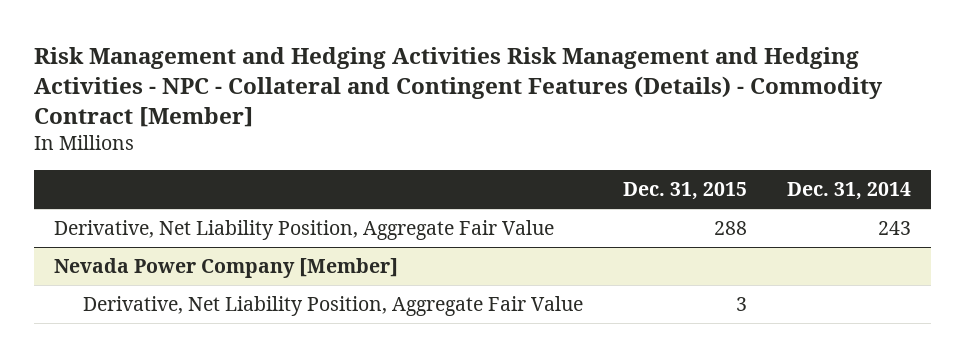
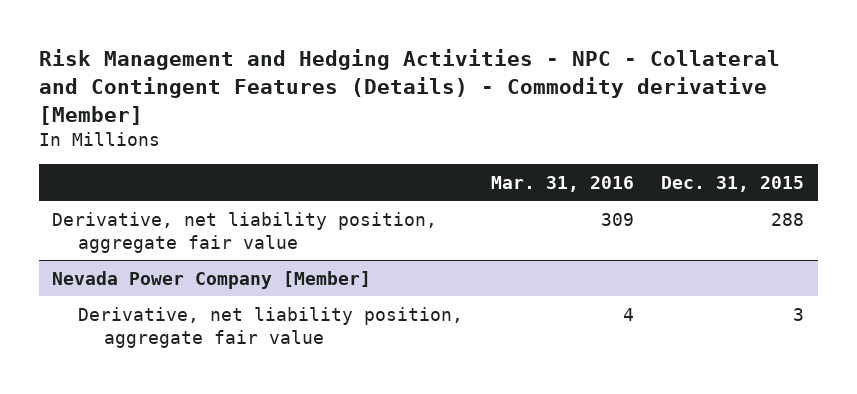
[33,46,883,128] Risk Management and Hedging Activities Risk Management and Hedging Activities - NPC - Collateral and Contingent Features (Details) - Commodity Contract [Member] -> [38,49,780,125] Risk Management and Hedging Activities - NPC - Collateral and Contingent Features (Details) - Commodity derivative [Member]
[786,181,911,200] Dec. 31, 2014 -> none
none -> [490,175,634,192] Mar. 31, 2016
[53,220,554,241] Derivative, Net Liability Position, Aggregate Fair Value -> [52,211,438,253] Derivative, net liability position, aggregate fair value
[83,296,584,317] Derivative, Net Liability Position, Aggregate Fair Value -> [78,306,464,348] Derivative, net liability position, aggregate fair value

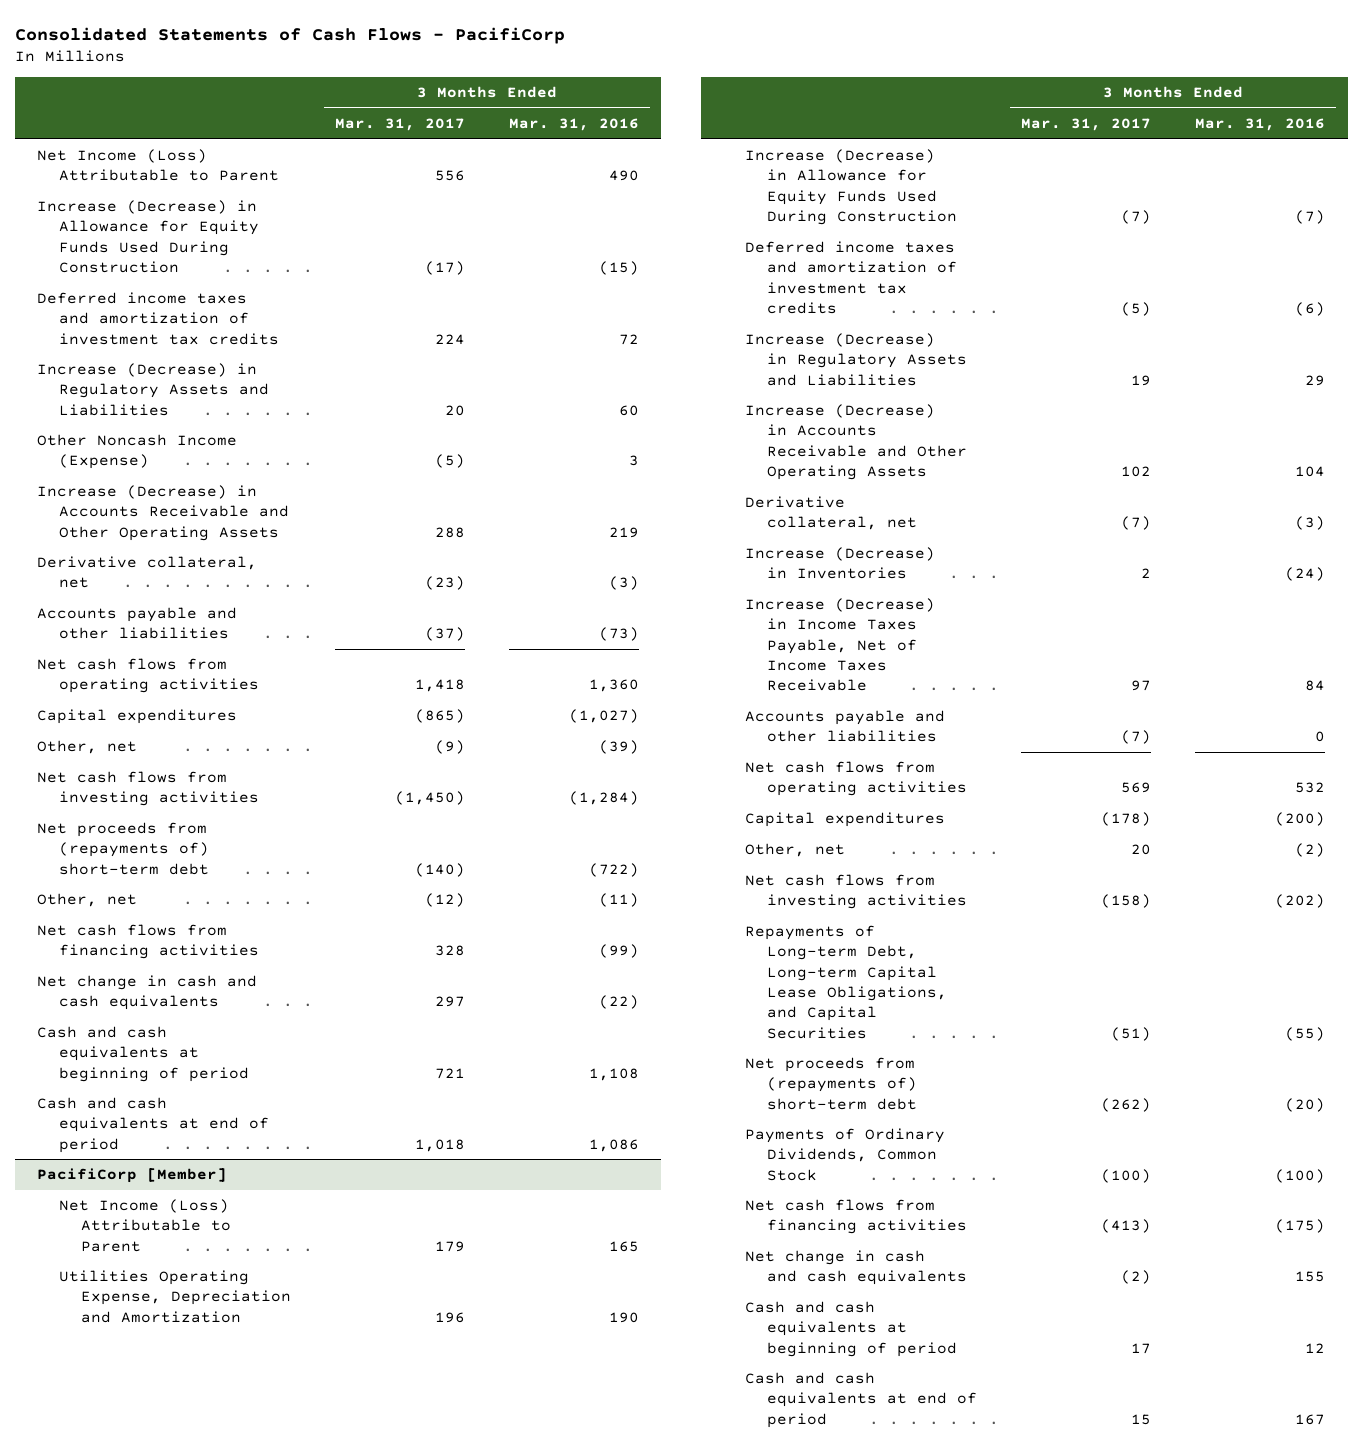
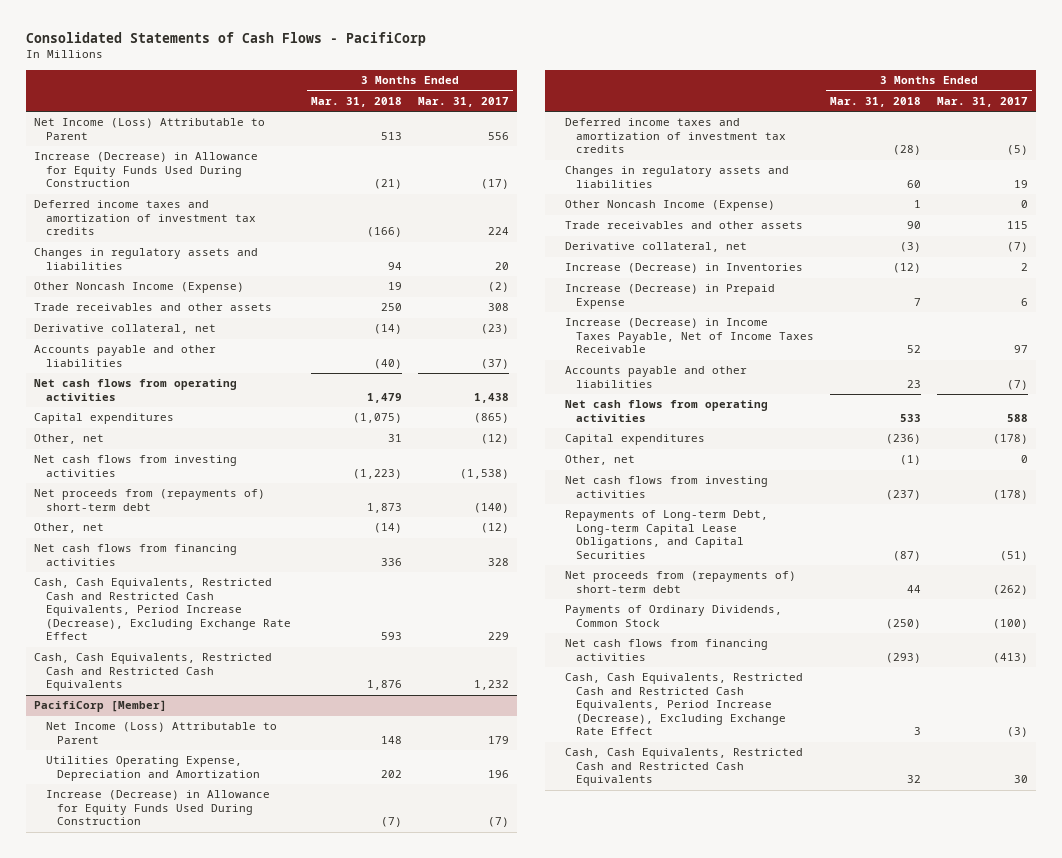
[509,118,640,132] Mar. 31, 2016 -> none
none -> [311,96,403,107] Mar. 31, 2018
[37,363,269,416] Increase (Decrease) in Regulatory Assets and Liabilities -> [34,248,259,270] Changes in regulatory assets and liabilities
[434,454,465,469] (5) -> [488,282,510,293] (2)
[37,485,289,541] Increase (Decrease) in Accounts Receivable and Other Operating Assets -> [34,303,273,312] Trade receivables and other assets
[434,526,465,538] 288 -> [488,303,510,312] 308
[414,679,465,693] 1,418 -> [474,392,510,403] 1,438
[434,740,465,755] (9) -> [481,434,510,445] (12)
[394,791,465,806] (1,450) -> [460,468,510,479] (1,538)
[37,975,258,1011] Net change in cash and cash equivalents -> none
[37,1026,249,1082] Cash and cash equivalents at beginning of period -> none
[37,1097,269,1153] Cash and cash equivalents at end of period -> none
none -> [34,578,291,641] Cash, Cash Equivalents, Restricted Cash and Restricted Cash Equivalents, Period Increase (Decrease), Excluding Exchange Rate Effect
none -> [34,653,273,692] Cash, Cash Equivalents, Restricted Cash and Restricted Cash Equivalents
[745,333,967,386] Increase (Decrease) in Regulatory Assets and Liabilities -> [564,166,789,188] Changes in regulatory assets and liabilities
none -> [564,200,775,212] Other Noncash Income (Expense)
[745,404,967,481] Increase (Decrease) in Accounts Receivable and Other Operating Assets -> [564,221,803,230] Trade receivables and other assets
[1121,466,1152,478] 102 -> [1007,221,1029,230] 115
none -> [564,284,775,309] Increase (Decrease) in Prepaid Expense
[1121,782,1152,794] 569 -> [1007,413,1029,422] 588
[1131,844,1152,856] 20 -> [1021,455,1029,464] 0
[1101,894,1152,909] (158) -> [993,489,1029,500] (178)
[745,1250,967,1286] Net change in cash and cash equivalents -> none
[745,1301,957,1357] Cash and cash equivalents at beginning of period -> none
[745,1372,977,1428] Cash and cash equivalents at end of period -> none
none -> [564,673,803,736] Cash, Cash Equivalents, Restricted Cash and Restricted Cash Equivalents, Period Increase (Decrease), Excluding Exchange Rate Effect
none -> [564,748,803,787] Cash, Cash Equivalents, Restricted Cash and Restricted Cash Equivalents

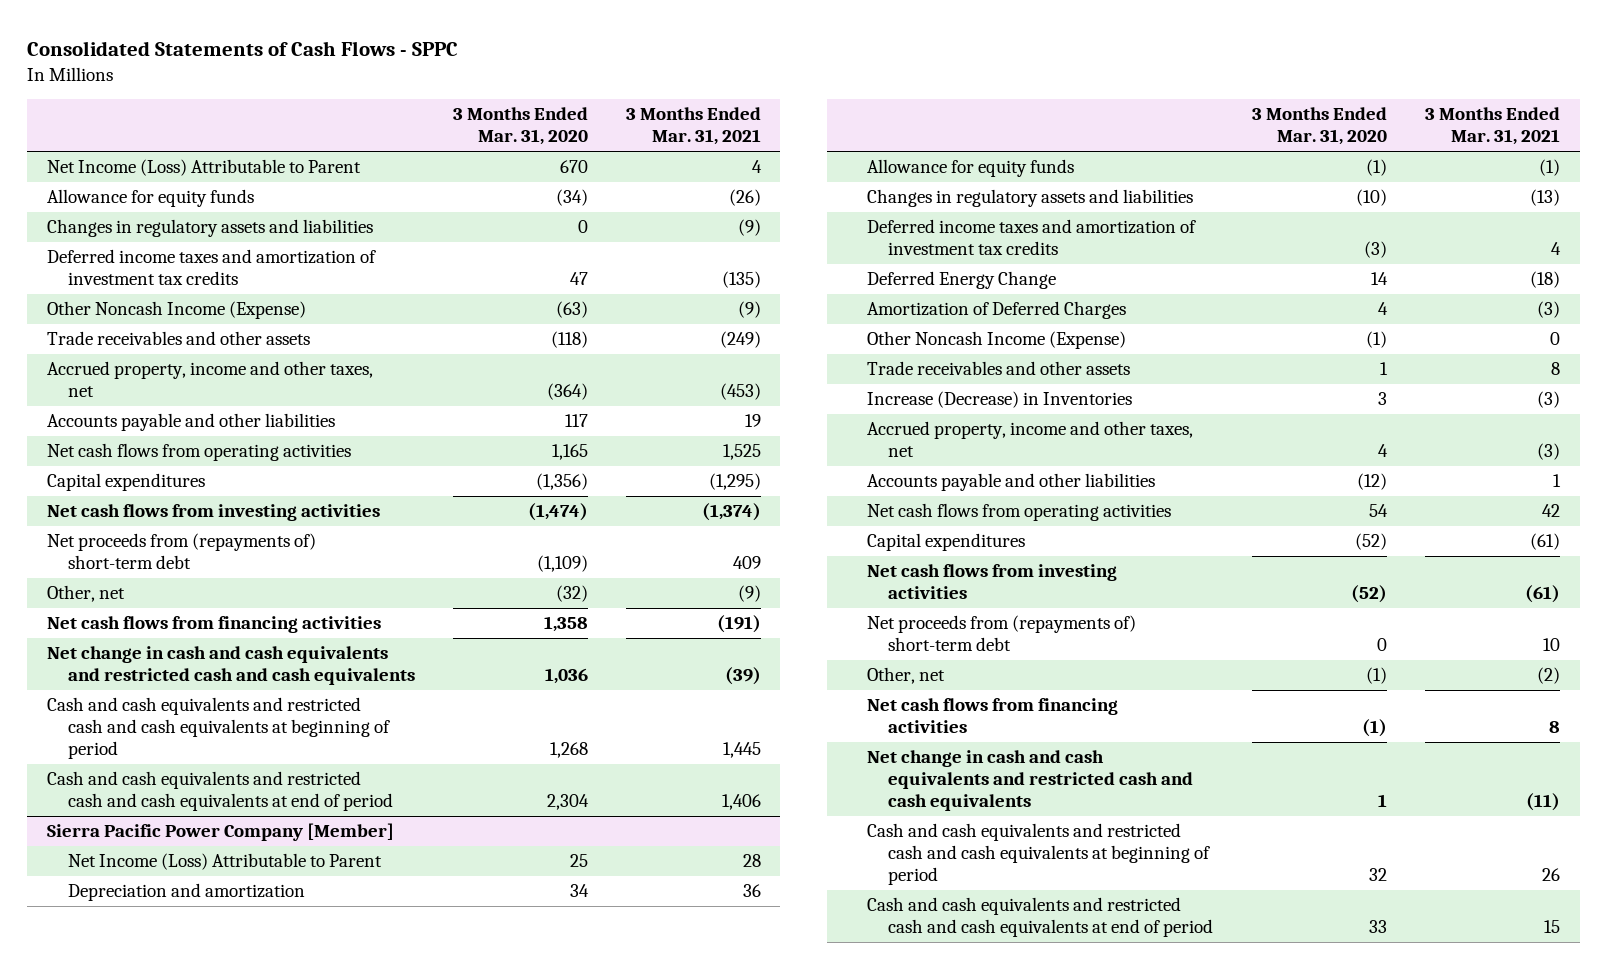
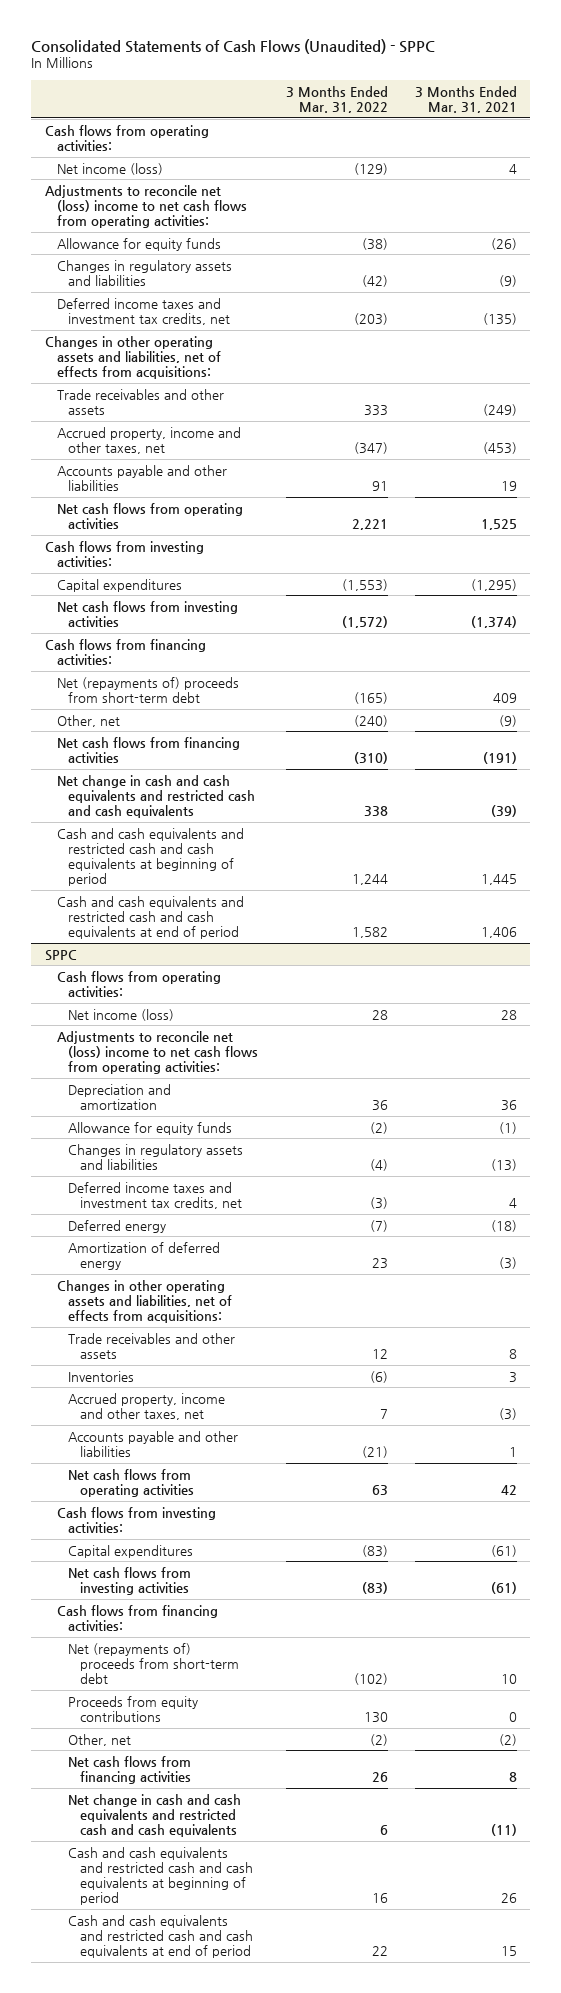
[27,41,459,57] Consolidated Statements of Cash Flows - SPPC -> [31,38,436,54] Consolidated Statements of Cash Flows (Unaudited) - SPPC
[453,107,589,146] 3 Months Ended Mar. 31, 2020 -> none
none -> [285,85,388,113] 3 Months Ended Mar. 31, 2022
none -> [44,124,209,151] Cash flows from operating activities:
[46,159,361,177] Net Income (Loss) Attributable to Parent -> [56,162,163,175] Net income (loss)
none -> [44,184,247,229] Adjustments to reconcile net (loss) income to net cash flows from operating activities:
[46,301,306,320] Other Noncash Income (Expense) -> none
[46,249,376,286] Deferred income taxes and amortization of investment tax credits -> [56,297,231,325] Deferred income taxes and investment tax credits, net
none -> [44,335,221,380] Changes in other operating assets and liabilities, net of effects from acquisitions:
none -> [44,540,204,567] Cash flows from investing activities:
none -> [44,638,206,665] Cash flows from financing activities:
[46,533,316,570] Net proceeds from (repayments of) short-term debt -> [56,676,239,703] Net (repayments of) proceeds from short-term debt
[46,823,394,842] Sierra Pacific Power Company [Member] -> [44,949,77,961] SPPC
none -> [56,970,221,997] Cash flows from operating activities:
[67,853,382,871] Net Income (Loss) Attributable to Parent -> [68,1008,175,1021] Net income (loss)
none -> [56,1030,259,1075] Adjustments to reconcile net (loss) income to net cash flows from operating activities:
[866,331,1126,350] Other Noncash Income (Expense) -> none
[866,219,1196,256] Deferred income taxes and amortization of investment tax credits -> [68,1181,243,1209] Deferred income taxes and investment tax credits, net
[866,271,1056,290] Deferred Energy Change -> [68,1219,167,1233] Deferred energy
[866,301,1126,320] Amortization of Deferred Charges -> [68,1241,221,1270] Amortization of deferred energy
none -> [56,1279,233,1324] Changes in other operating assets and liabilities, net of effects from acquisitions:
[866,391,1132,409] Increase (Decrease) in Inventories -> [68,1370,135,1382] Inventories
[1537,391,1561,409] (3) -> [508,1371,517,1383] 3
none -> [56,1506,216,1533] Cash flows from investing activities:
none -> [56,1604,218,1631] Cash flows from financing activities:
[866,615,1136,652] Net proceeds from (repayments of) short-term debt -> [68,1642,240,1685] Net (repayments of) proceeds from short-term debt
none -> [68,1695,199,1722] Proceeds from equity contributions

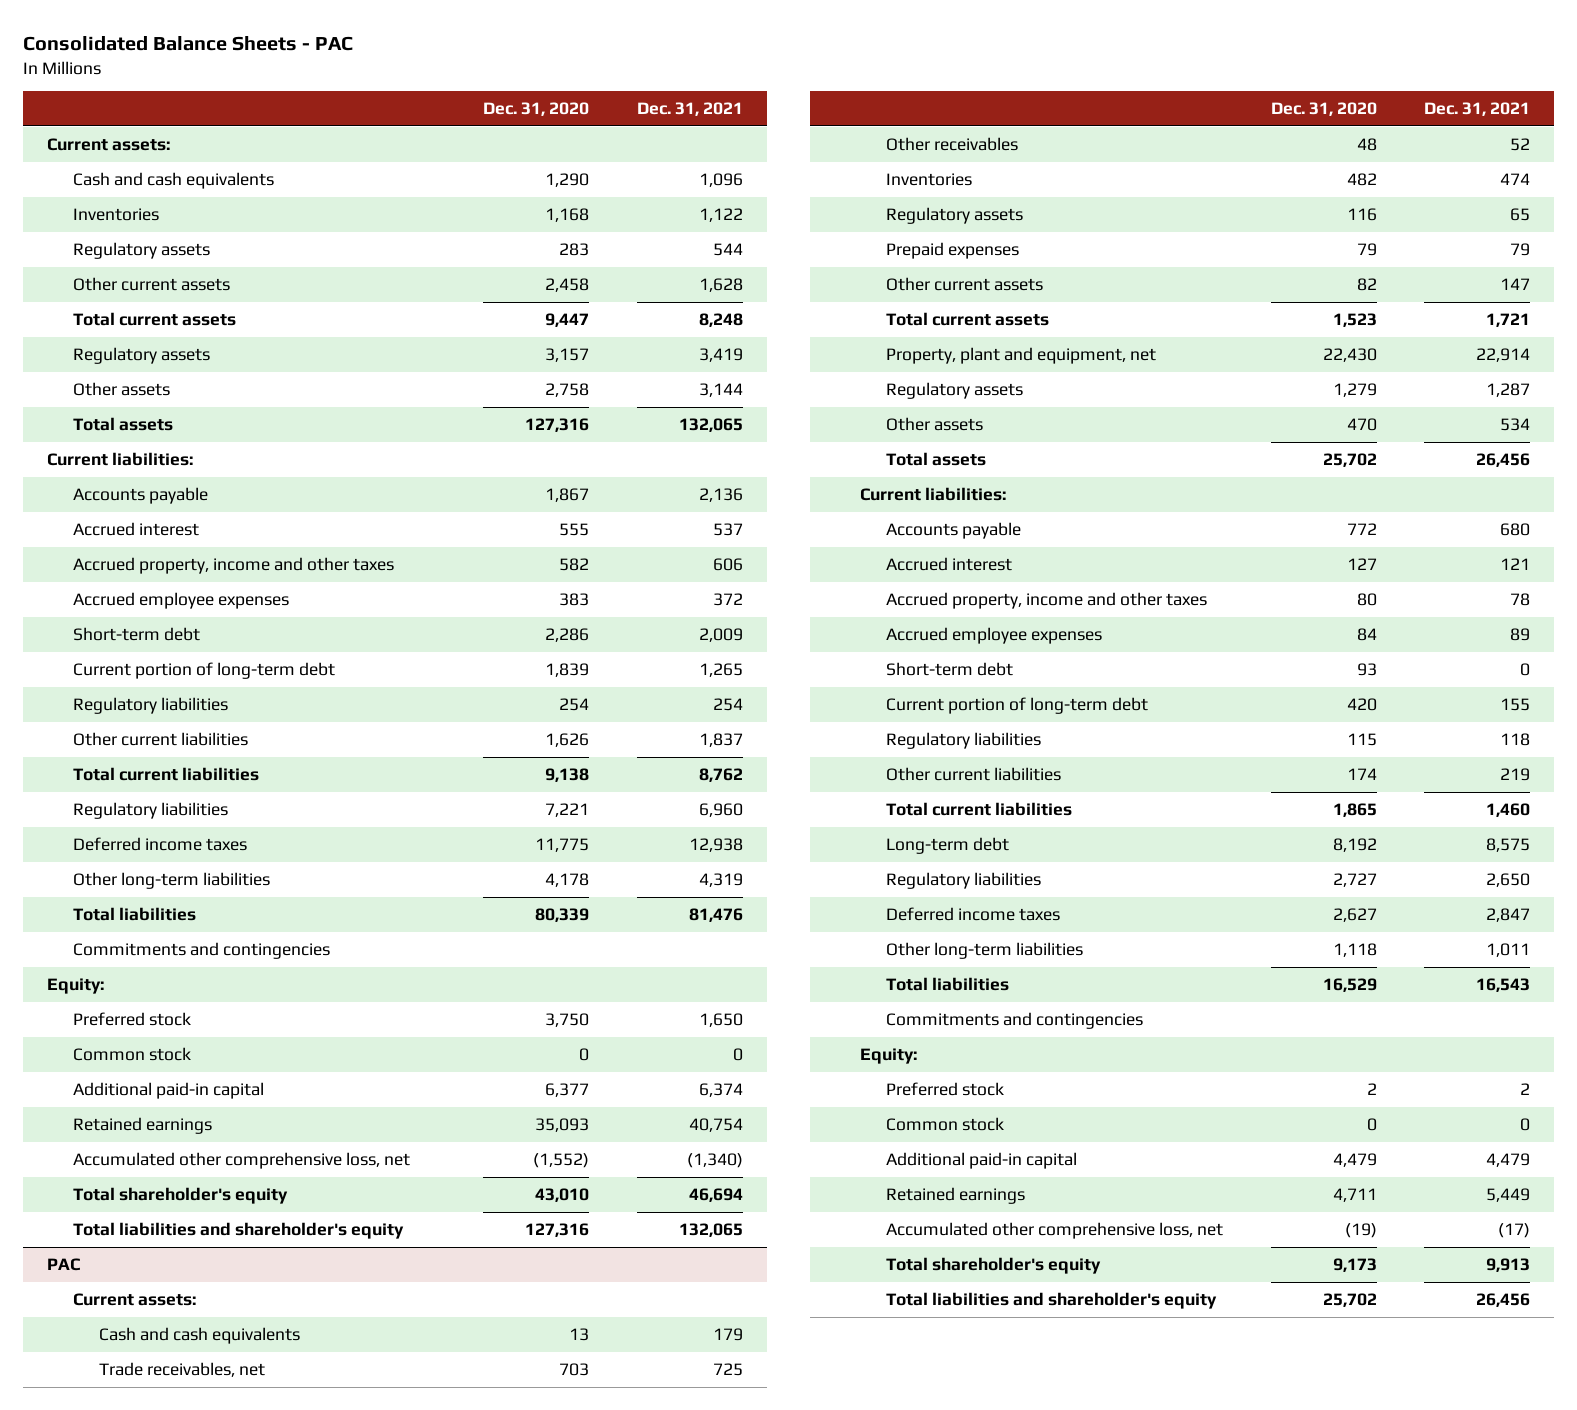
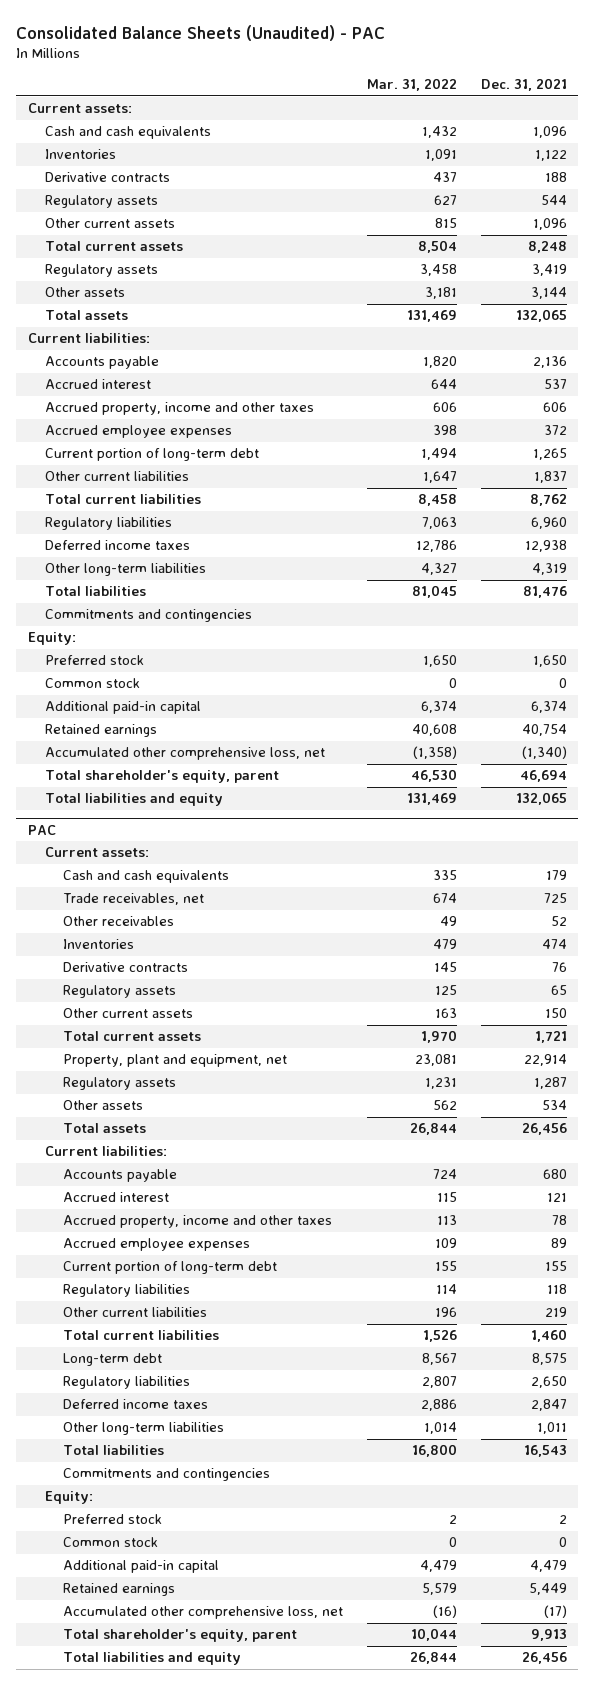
[22,36,353,52] Consolidated Balance Sheets - PAC -> [15,24,385,41] Consolidated Balance Sheets (Unaudited) - PAC
[483,102,590,117] Dec. 31, 2020 -> none
none -> [366,78,457,92] Mar. 31, 2022
none -> [45,172,171,183] Derivative contracts
[698,277,743,292] 1,628 -> [532,218,567,231] 1,096
[72,626,200,641] Short-term debt -> none
[72,696,228,714] Regulatory liabilities -> none
[72,1186,288,1204] Total shareholder's equity -> [45,770,280,784] Total shareholder's equity, parent
[72,1221,404,1239] Total liabilities and shareholder's equity -> [45,793,224,807] Total liabilities and equity
none -> [62,962,188,973] Derivative contracts
[886,241,1020,259] Prepaid expenses -> none
[1500,277,1531,290] 147 -> [544,1008,567,1019] 150
[886,661,1014,676] Short-term debt -> none
[886,1256,1102,1274] Total shareholder's equity -> [62,1629,297,1643] Total shareholder's equity, parent
[886,1291,1218,1309] Total liabilities and shareholder's equity -> [62,1652,241,1666] Total liabilities and equity

